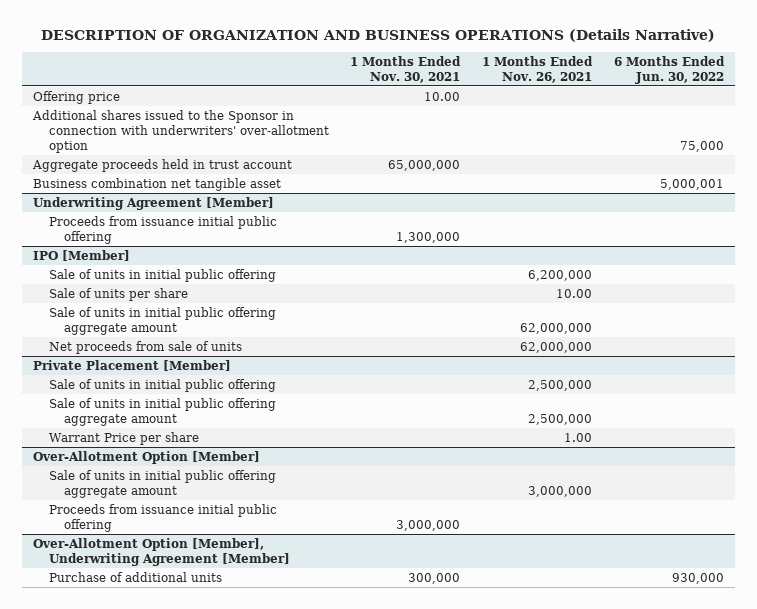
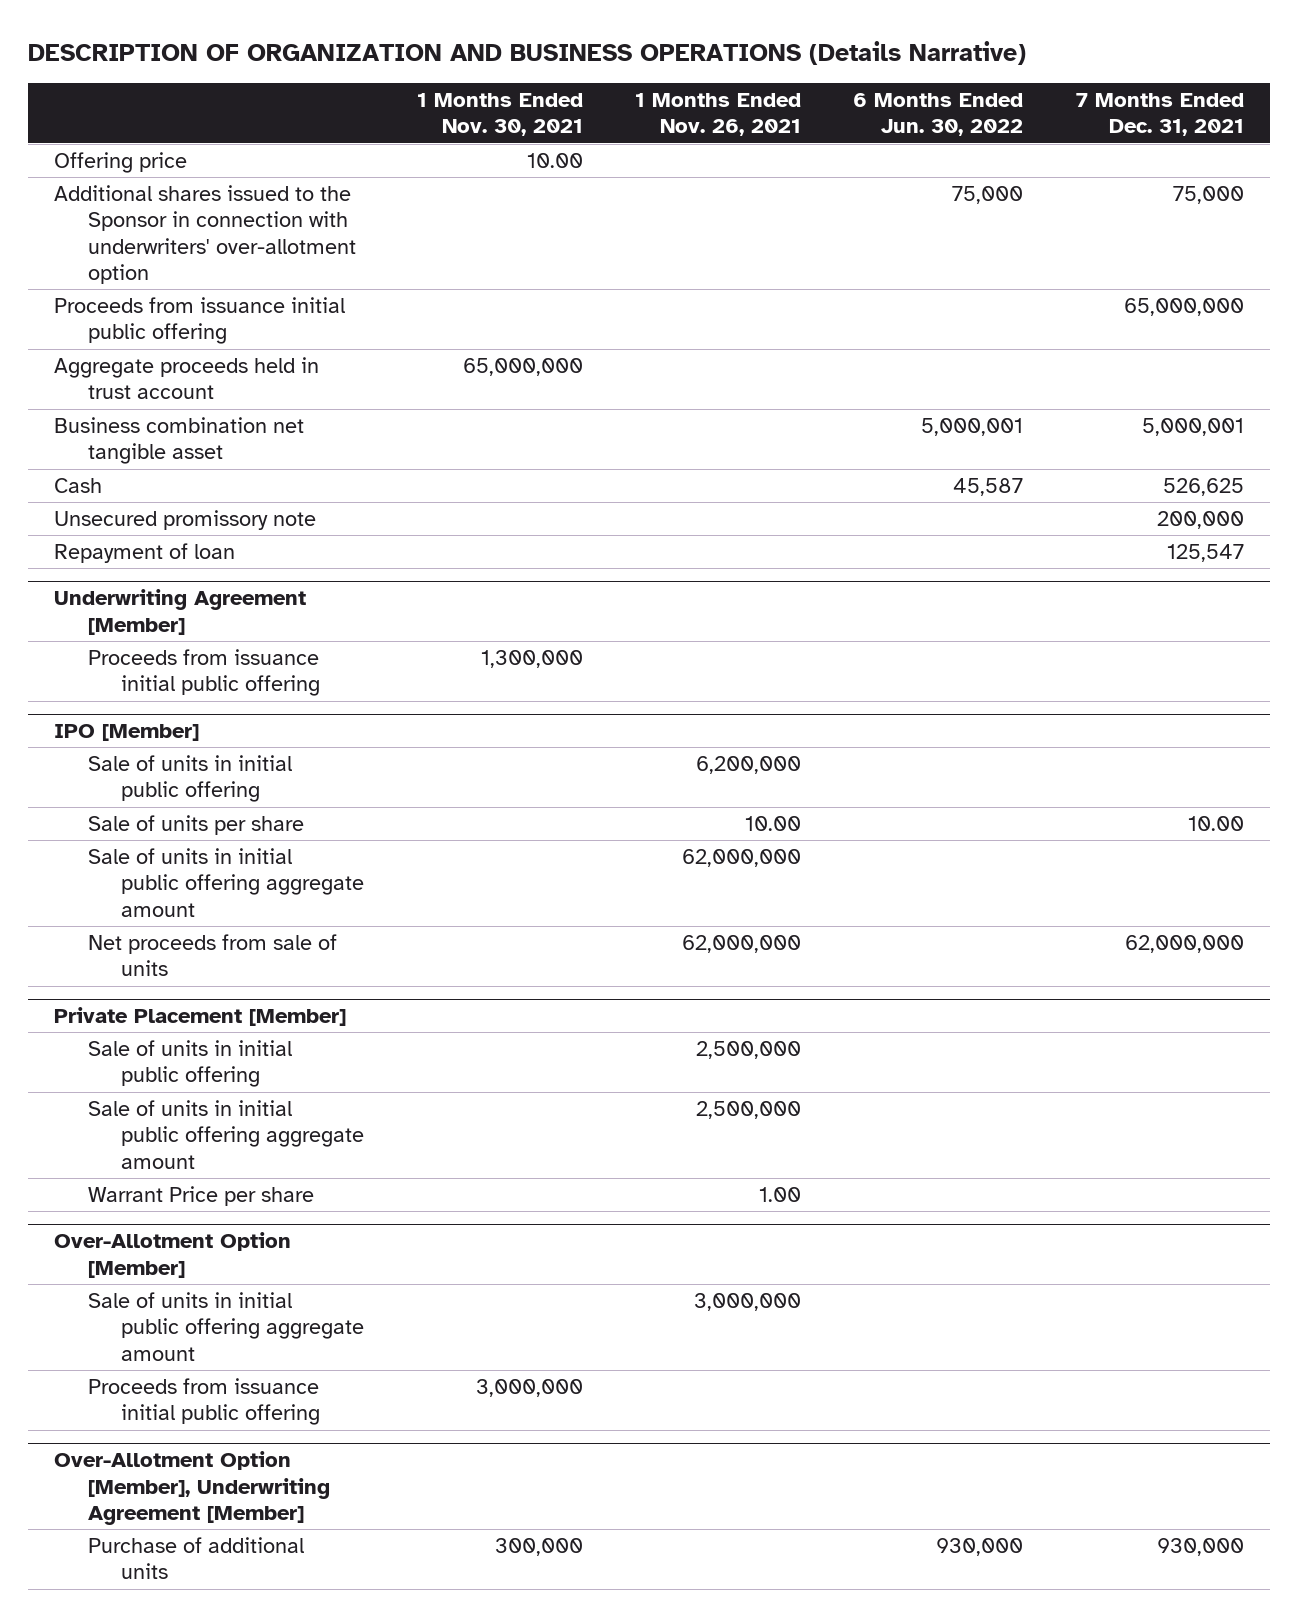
none -> [1075,93,1244,137] 7 Months Ended Dec. 31, 2021
none -> [54,296,346,345] Proceeds from issuance initial public offering
none -> [54,477,103,493] Cash
none -> [54,509,317,530] Unsecured promissory note
none -> [54,542,236,563] Repayment of loan

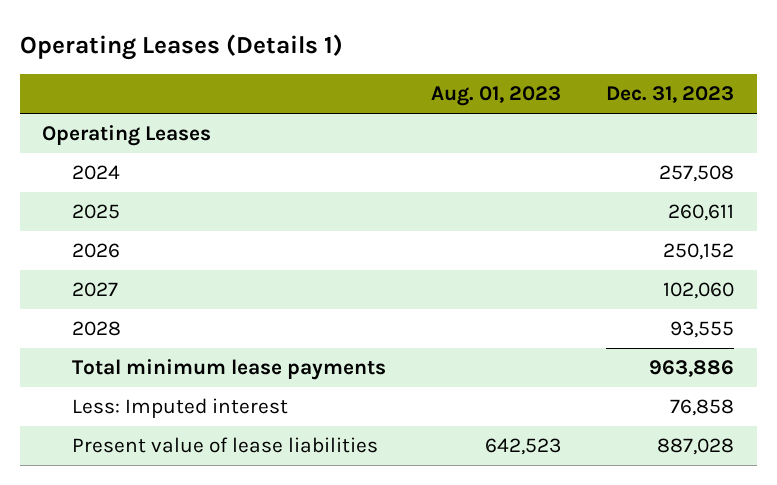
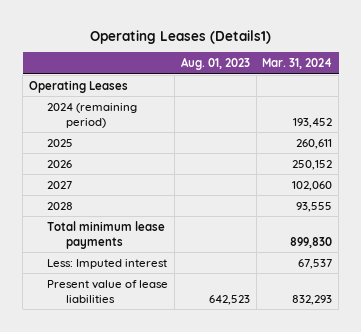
[19,33,343,60] Operating Leases (Details 1) -> [89,29,271,44] Operating Leases (Details1)
[606,86,735,104] Dec. 31, 2023 -> none
none -> [262,57,333,69] Mar. 31, 2024
[72,165,121,181] 2024 -> [47,102,138,128] 2024 (remaining period)

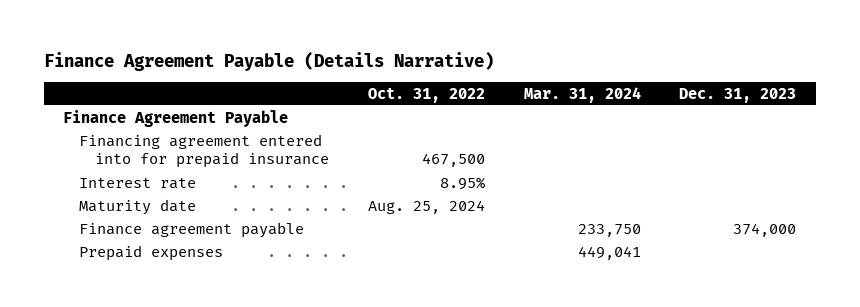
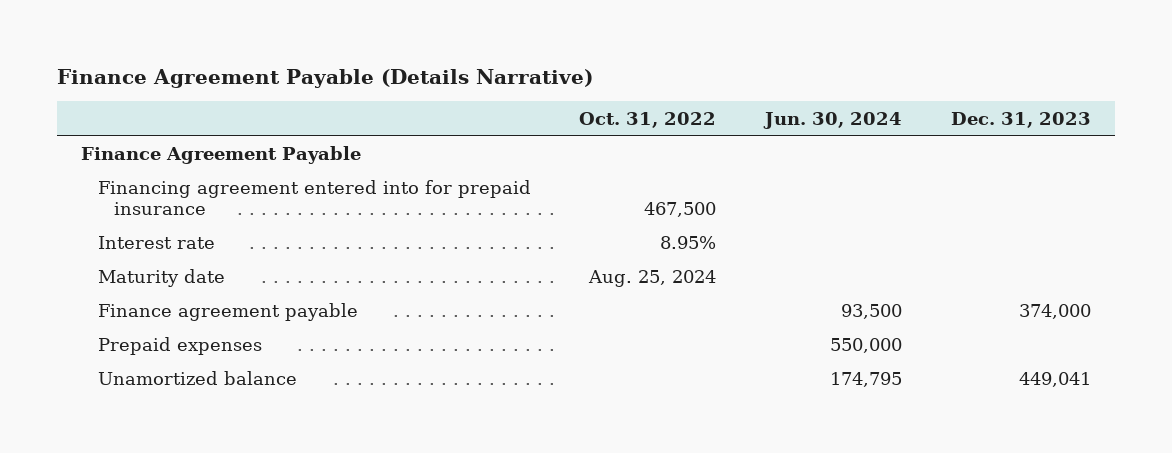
[523,86,641,103] Mar. 31, 2024 -> none
none -> [763,111,903,129] Jun. 30, 2024
none -> [97,371,297,386] Unamortized balance

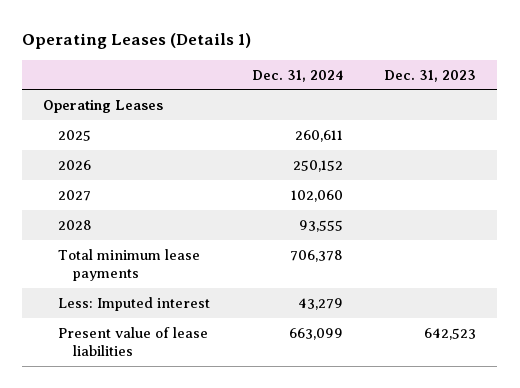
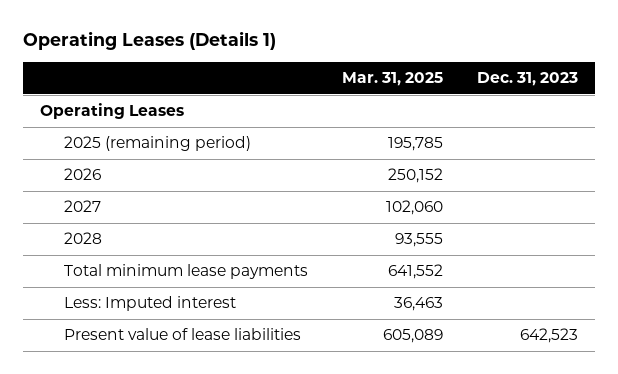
[251,69,343,82] Dec. 31, 2024 -> none
none -> [341,72,443,87] Mar. 31, 2025
[57,129,91,141] 2025 -> [63,136,251,152] 2025 (remaining period)

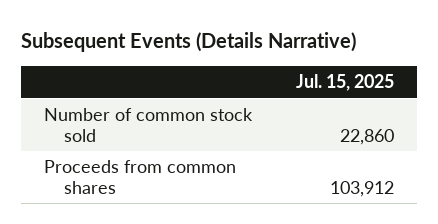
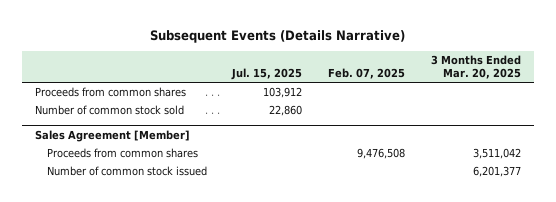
none -> [328,68,406,80] Feb. 07, 2025
none -> [431,55,522,80] 3 Months Ended Mar. 20, 2025
[43,108,253,142] Number of common stock sold -> [35,105,185,116] Number of common stock sold
none -> [35,129,191,142] Sales Agreement [Member]
none -> [46,148,198,159] Proceeds from common shares
none -> [46,166,207,177] Number of common stock issued

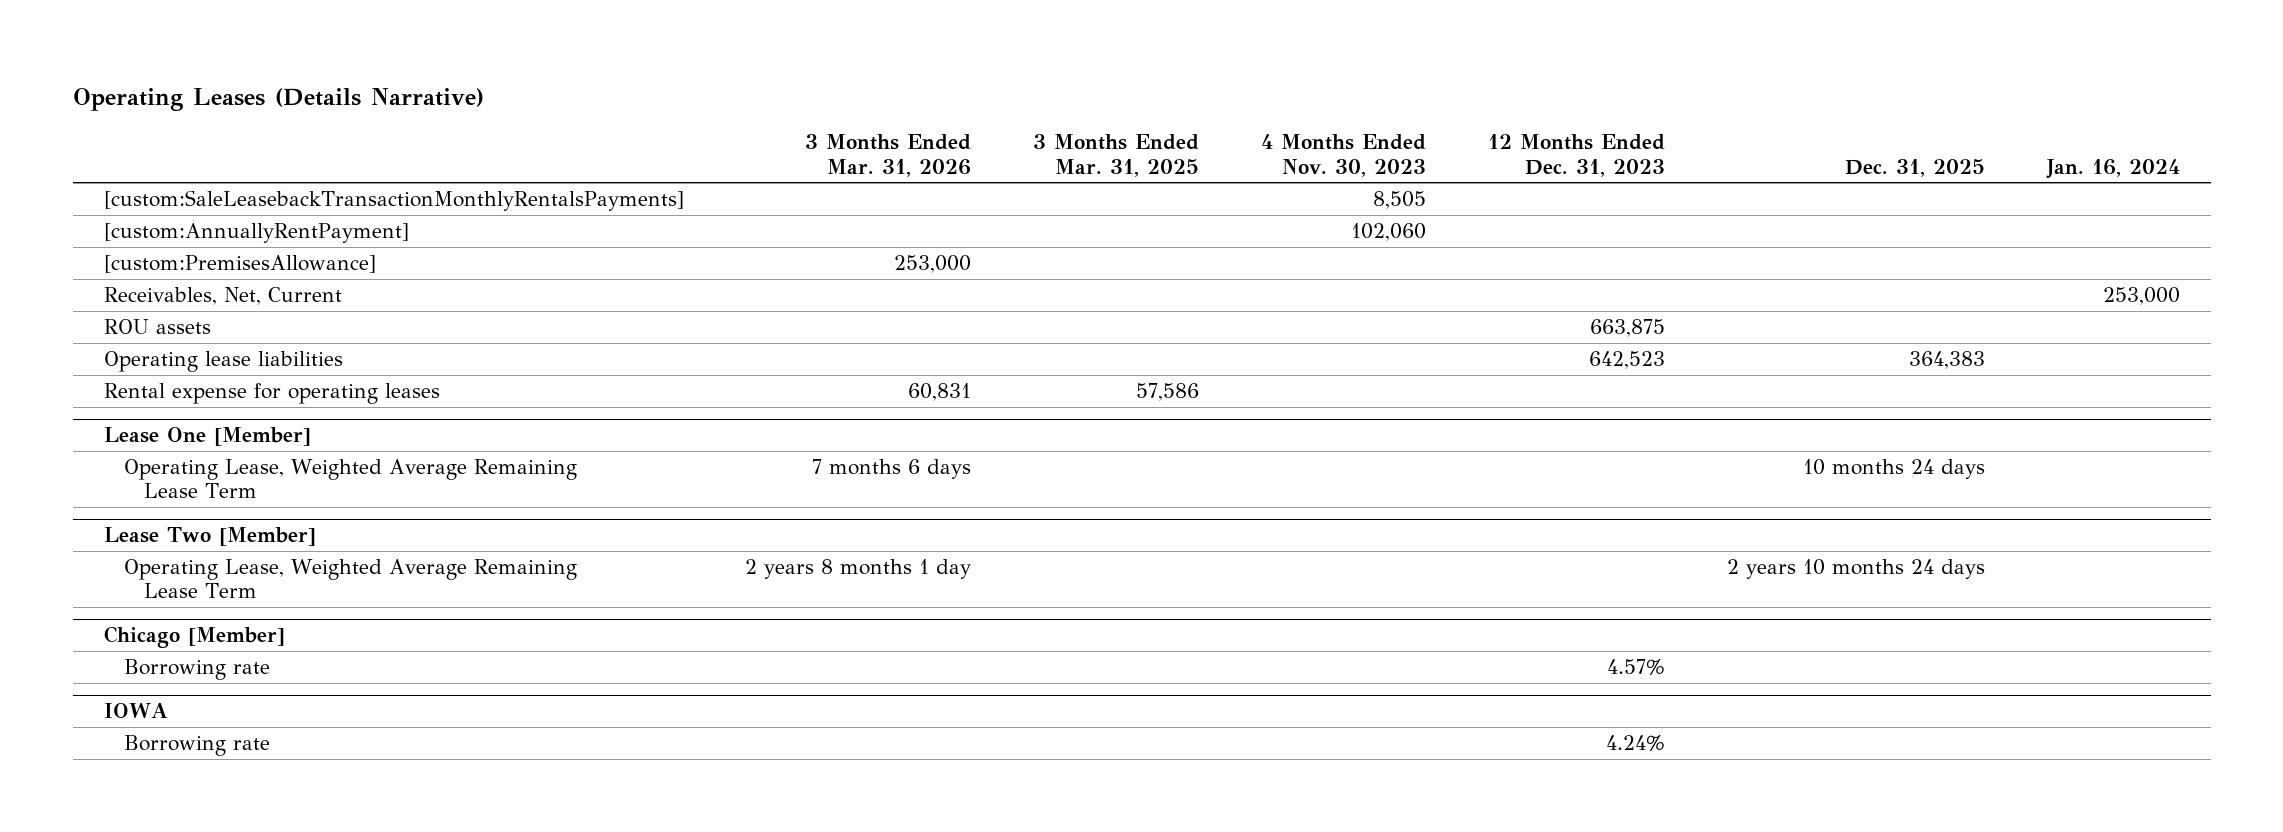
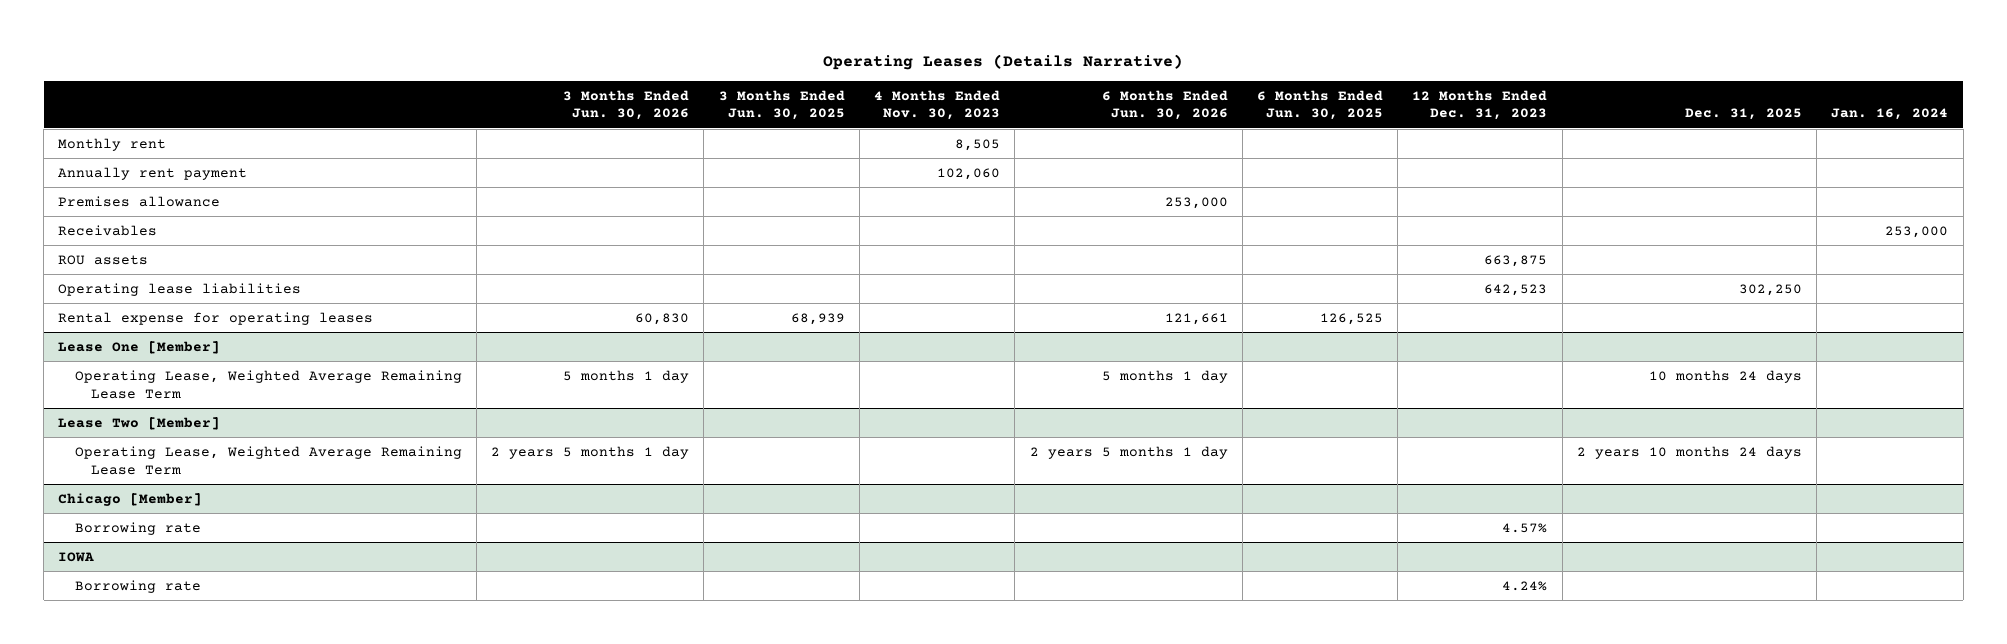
[805,134,972,177] 3 Months Ended Mar. 31, 2026 -> none
[1033,134,1200,177] 3 Months Ended Mar. 31, 2025 -> none
none -> [563,89,690,121] 3 Months Ended Jun. 30, 2026
none -> [718,89,845,121] 3 Months Ended Jun. 30, 2025
none -> [1101,89,1228,121] 6 Months Ended Jun. 30, 2026
none -> [1257,89,1384,121] 6 Months Ended Jun. 30, 2025
[103,190,684,212] [custom:SaleLeasebackTransactionMonthlyRentalsPayments] -> [58,137,167,151] Monthly rent
[103,223,409,244] [custom:AnnuallyRentPayment] -> [58,166,248,180] Annually rent payment
[103,255,376,274] [custom:PremisesAllowance] -> [58,195,221,207] Premises allowance
[103,287,342,306] Receivables, Net, Current -> [58,224,158,236] Receivables
[1908,351,1985,370] 364,383 -> [1738,283,1802,296] 302,250

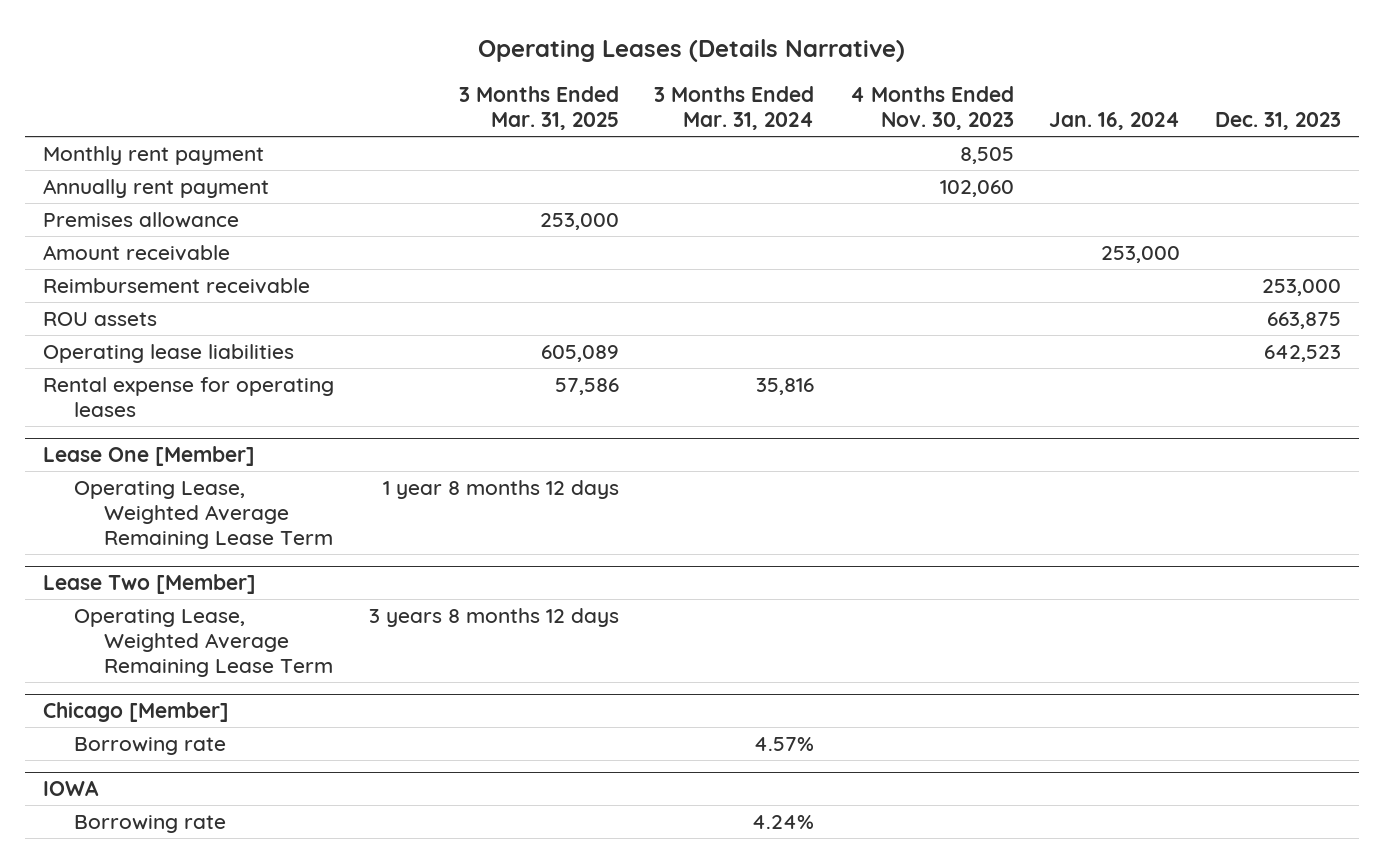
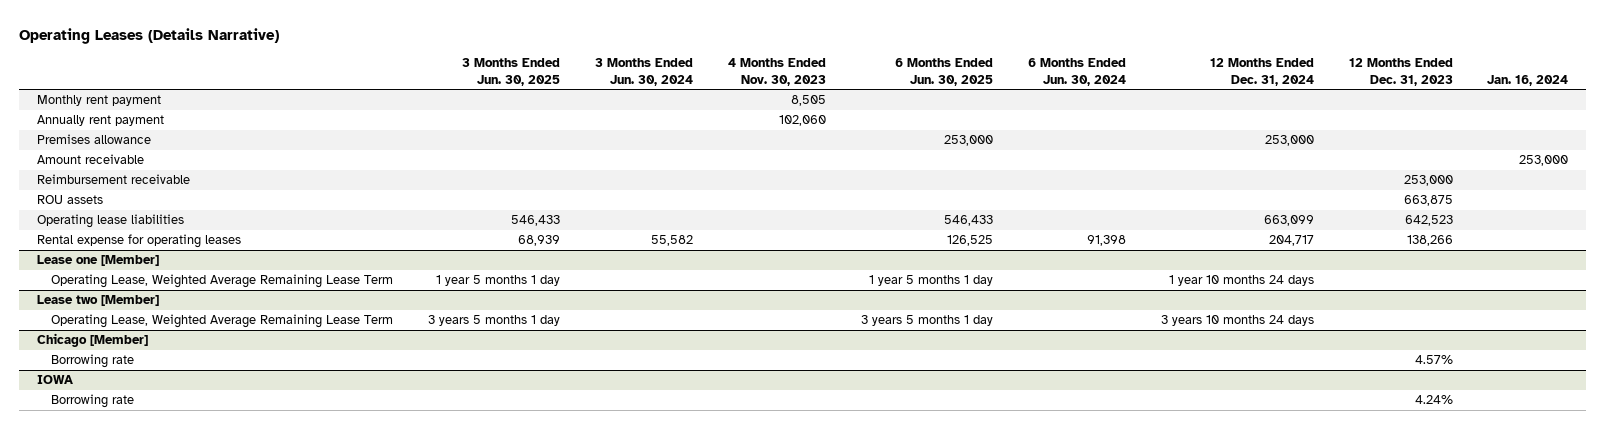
[459,85,620,131] 3 Months Ended Mar. 31, 2025 -> none
[654,85,815,131] 3 Months Ended Mar. 31, 2024 -> none
[1215,112,1342,131] Dec. 31, 2023 -> none
none -> [462,58,561,86] 3 Months Ended Jun. 30, 2025
none -> [595,58,694,86] 3 Months Ended Jun. 30, 2024
none -> [894,58,993,86] 6 Months Ended Jun. 30, 2025
none -> [1027,58,1126,86] 6 Months Ended Jun. 30, 2024
none -> [1209,58,1314,86] 12 Months Ended Dec. 31, 2024
none -> [1348,58,1453,86] 12 Months Ended Dec. 31, 2023
[42,446,255,467] Lease One [Member] -> [36,255,159,267] Lease one [Member]
[42,574,256,595] Lease Two [Member] -> [36,295,159,307] Lease two [Member]

